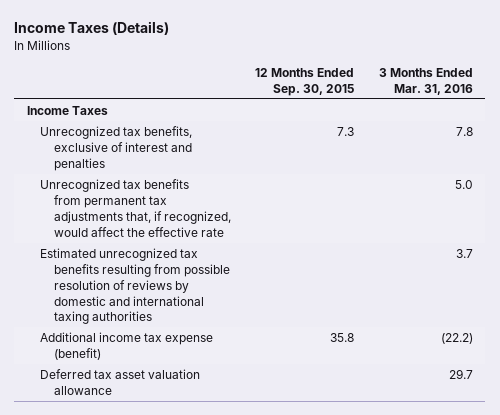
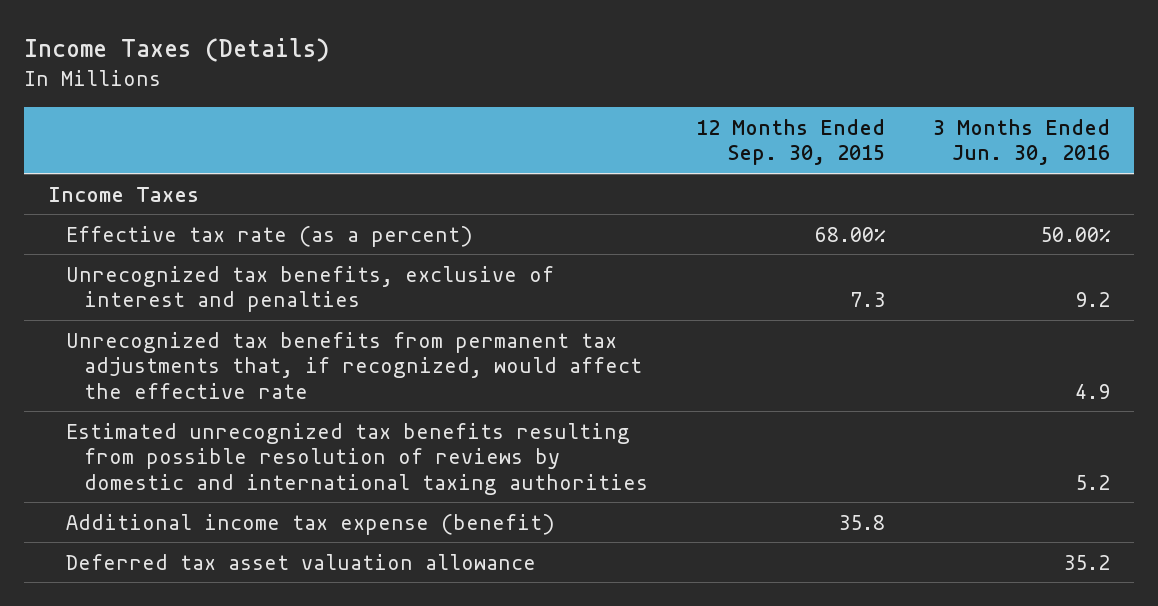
[378,68,473,96] 3 Months Ended Mar. 31, 2016 -> none
none -> [932,118,1110,166] 3 Months Ended Jun. 30, 2016
none -> [65,225,473,247] Effective tax rate (as a percent)

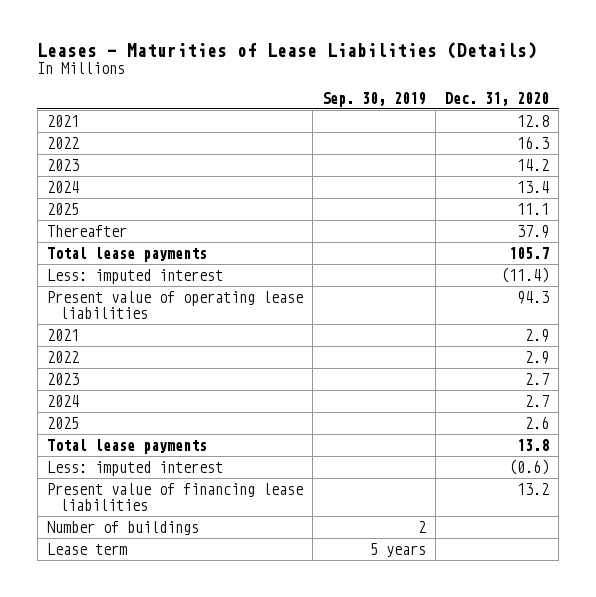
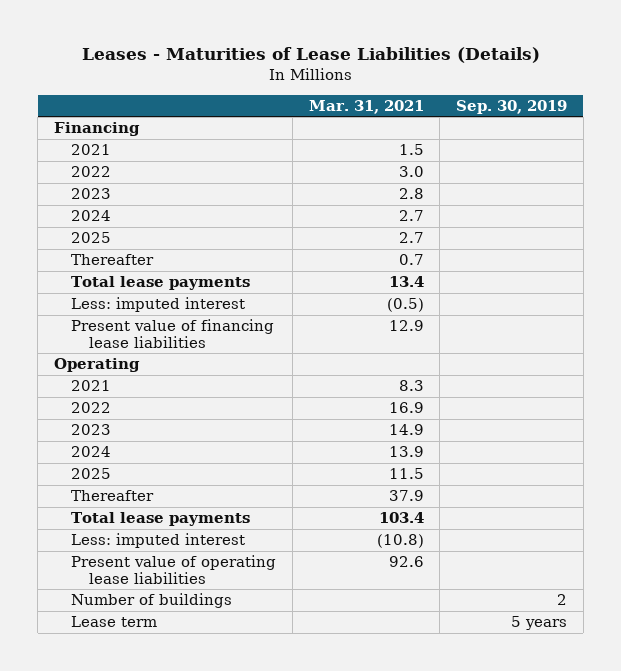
[445,91,550,106] Dec. 31, 2020 -> none
none -> [308,99,424,114] Mar. 31, 2021
none -> [54,122,141,137] Financing
[46,482,303,511] Present value of financing lease liabilities -> [71,319,275,348] Present value of financing lease liabilities
none -> [54,358,141,373] Operating
none -> [71,490,155,502] Thereafter
[46,290,303,319] Present value of operating lease liabilities -> [71,555,277,584] Present value of operating lease liabilities

